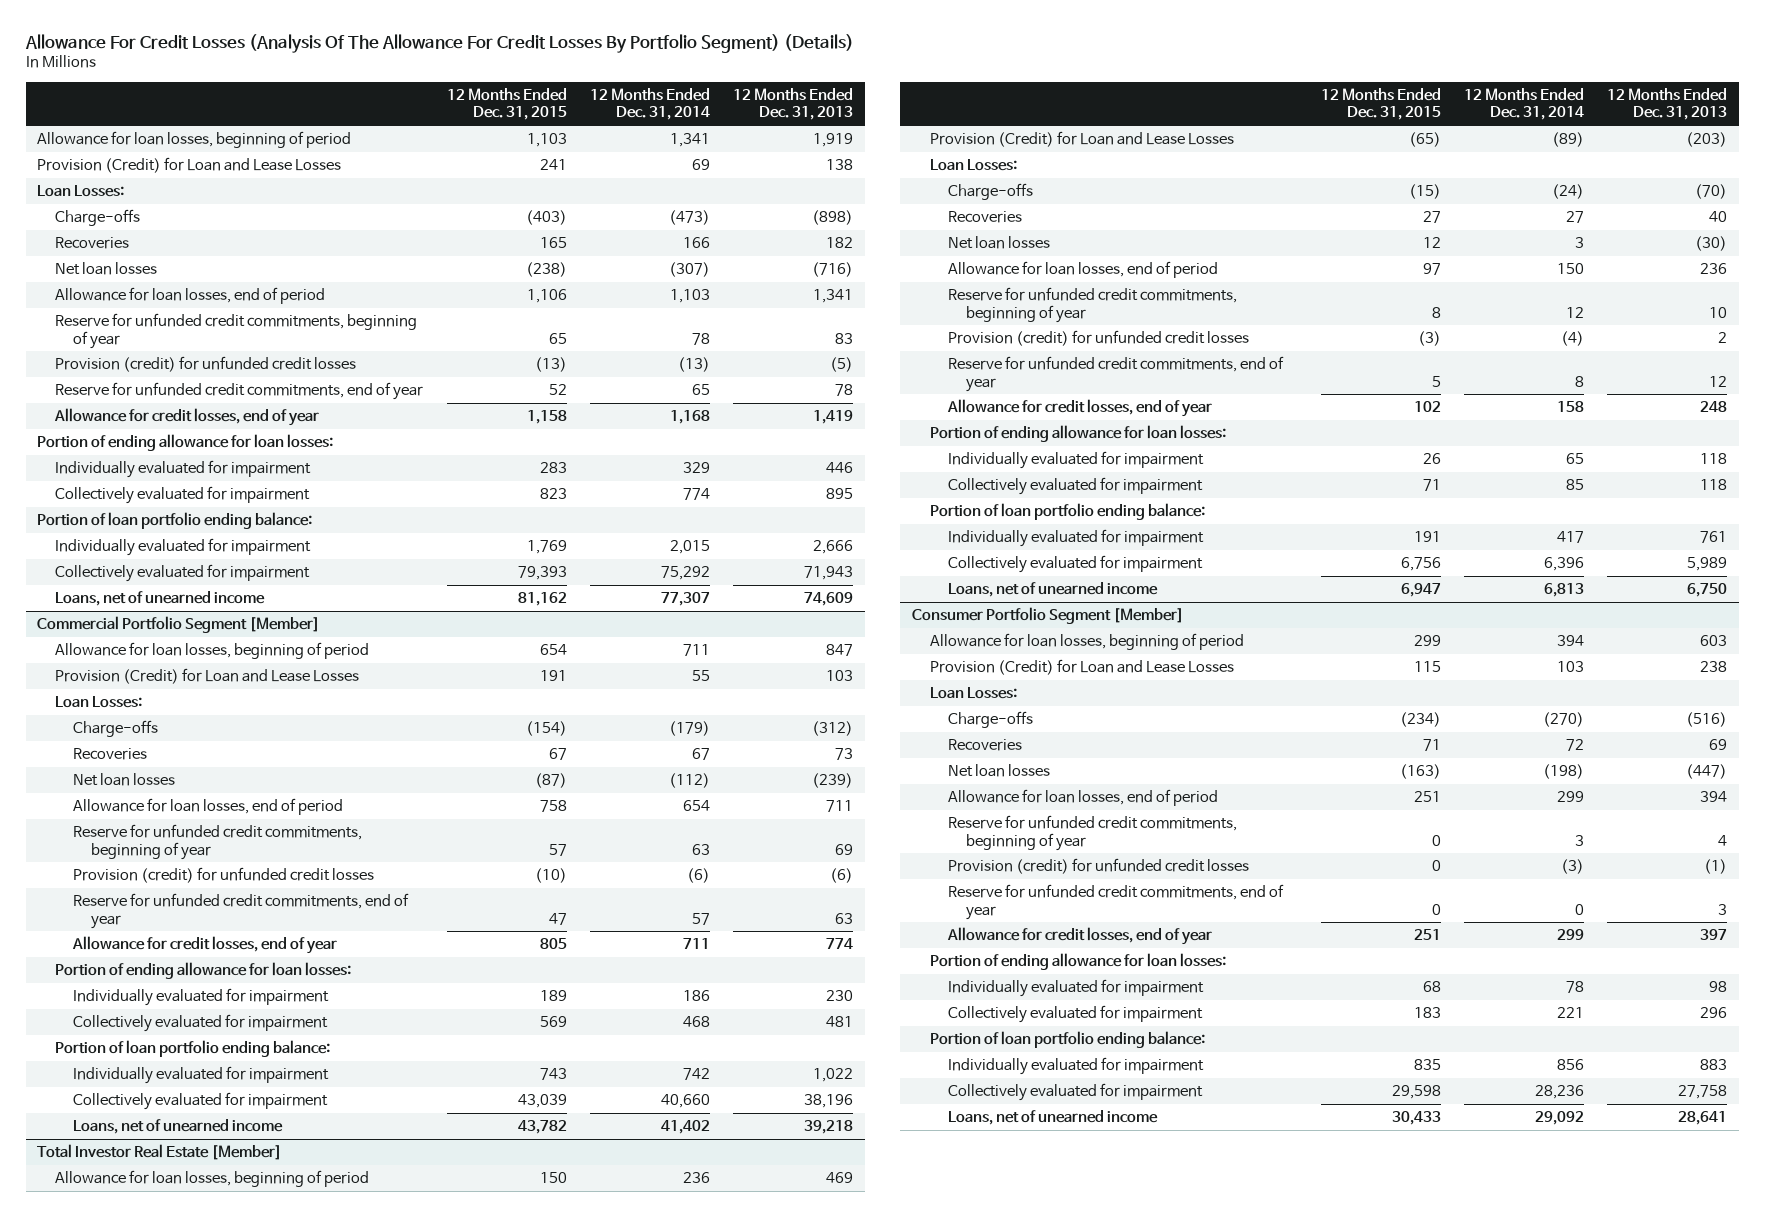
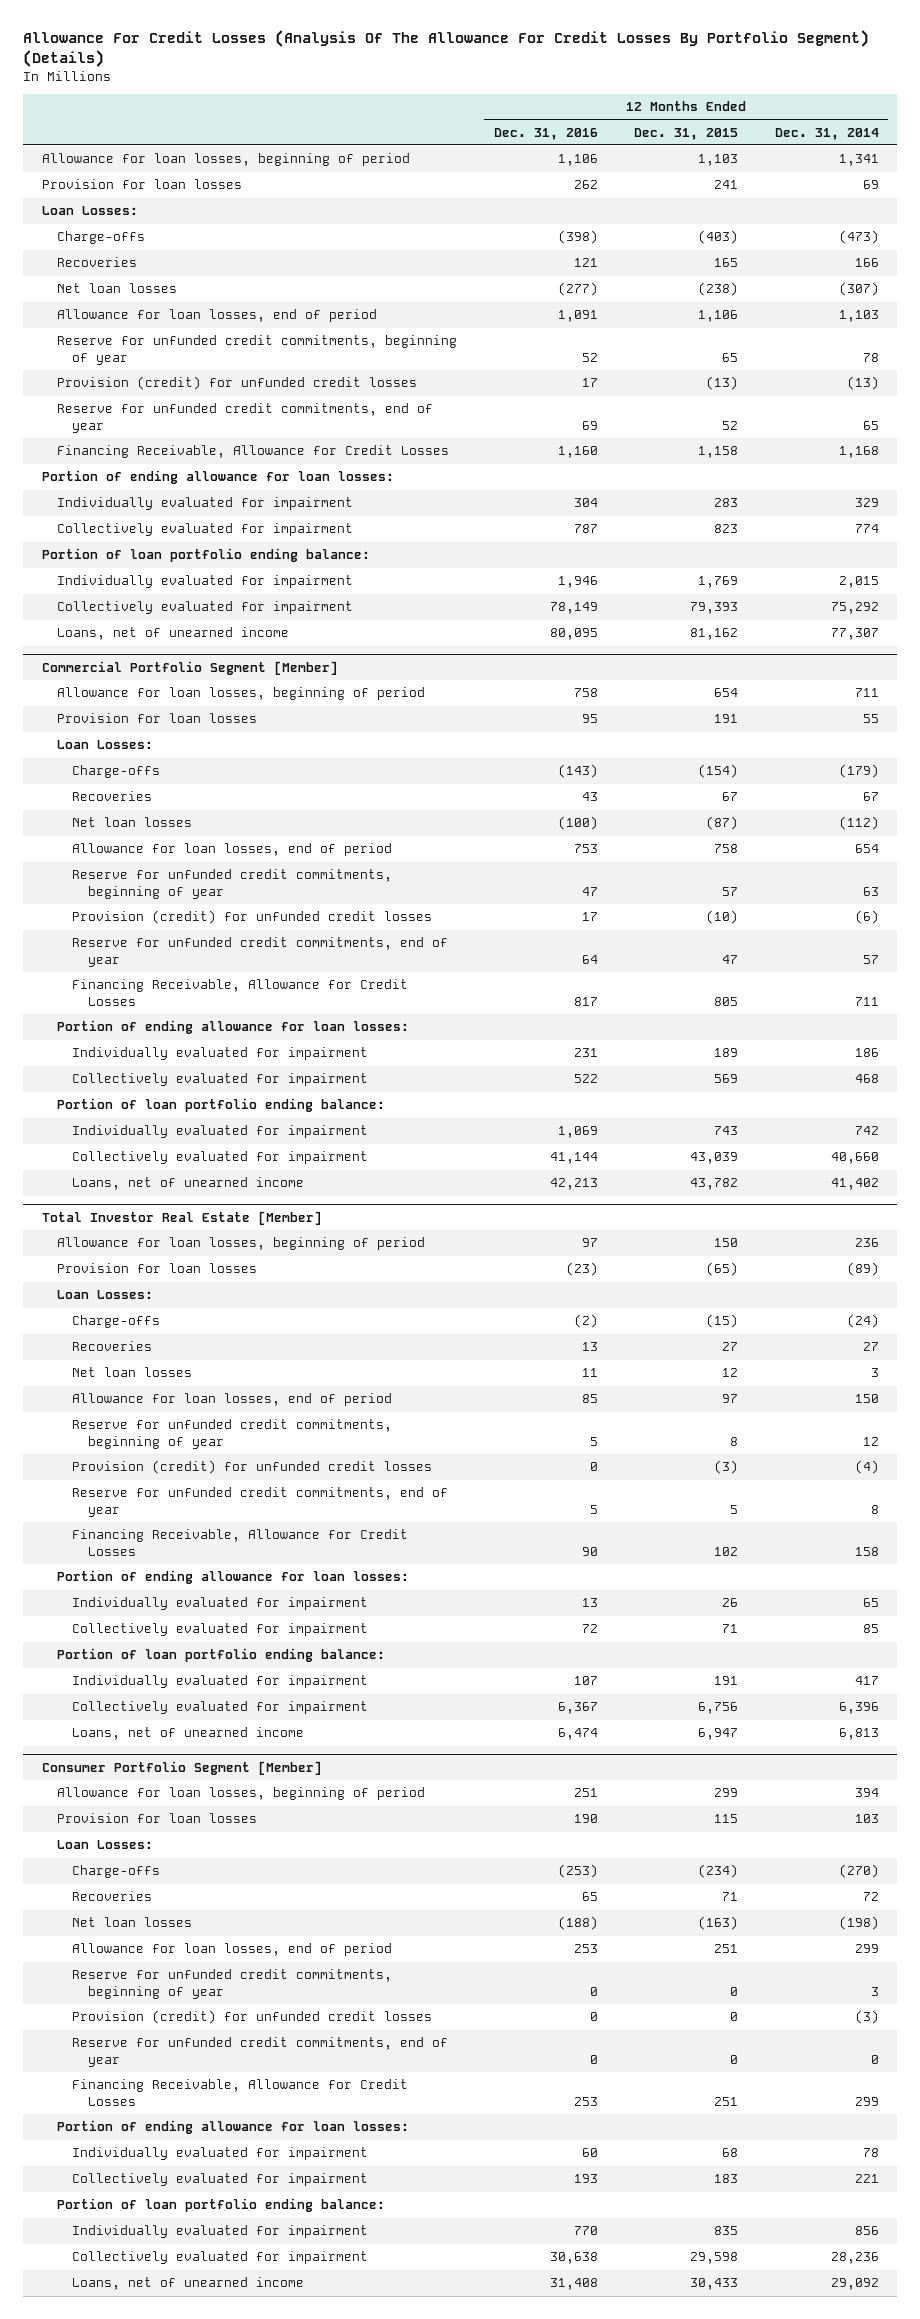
[732,87,853,121] 12 Months Ended Dec. 31, 2013 -> none
none -> [493,127,598,140] Dec. 31, 2016
[37,156,342,173] Provision (Credit) for Loan and Lease Losses -> [41,179,242,190] Provision for loan losses
[54,407,320,426] Allowance for credit losses, end of year -> [56,445,449,459] Financing Receivable, Allowance for Credit Losses
[55,667,360,684] Provision (Credit) for Loan and Lease Losses -> [56,713,257,724] Provision for loan losses
[72,935,338,954] Allowance for credit losses, end of year -> [72,979,409,1007] Financing Receivable, Allowance for Credit Losses
[929,130,1234,147] Provision (Credit) for Loan and Lease Losses -> [56,1263,257,1274] Provision for loan losses
[946,398,1212,417] Allowance for credit losses, end of year -> [72,1529,409,1557] Financing Receivable, Allowance for Credit Losses
[929,658,1234,675] Provision (Credit) for Loan and Lease Losses -> [56,1813,257,1824] Provision for loan losses
[946,926,1212,945] Allowance for credit losses, end of year -> [72,2079,409,2107] Financing Receivable, Allowance for Credit Losses

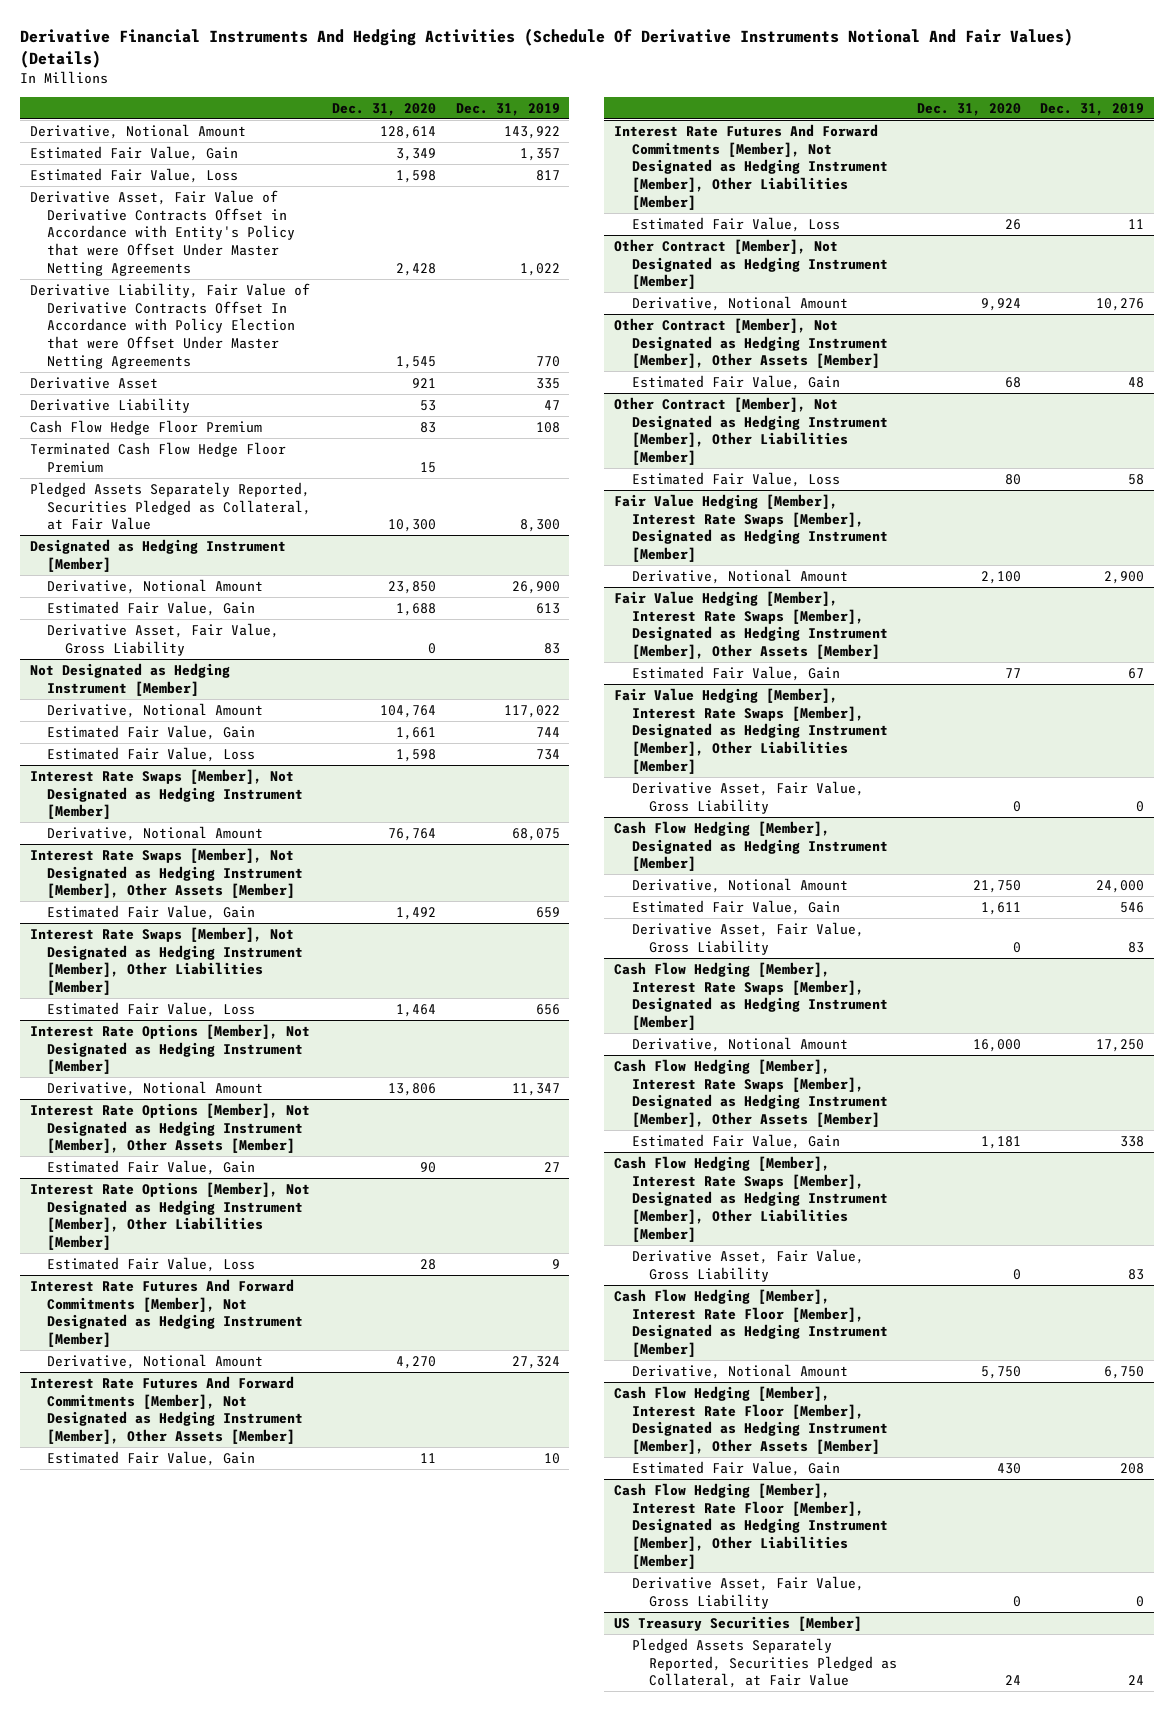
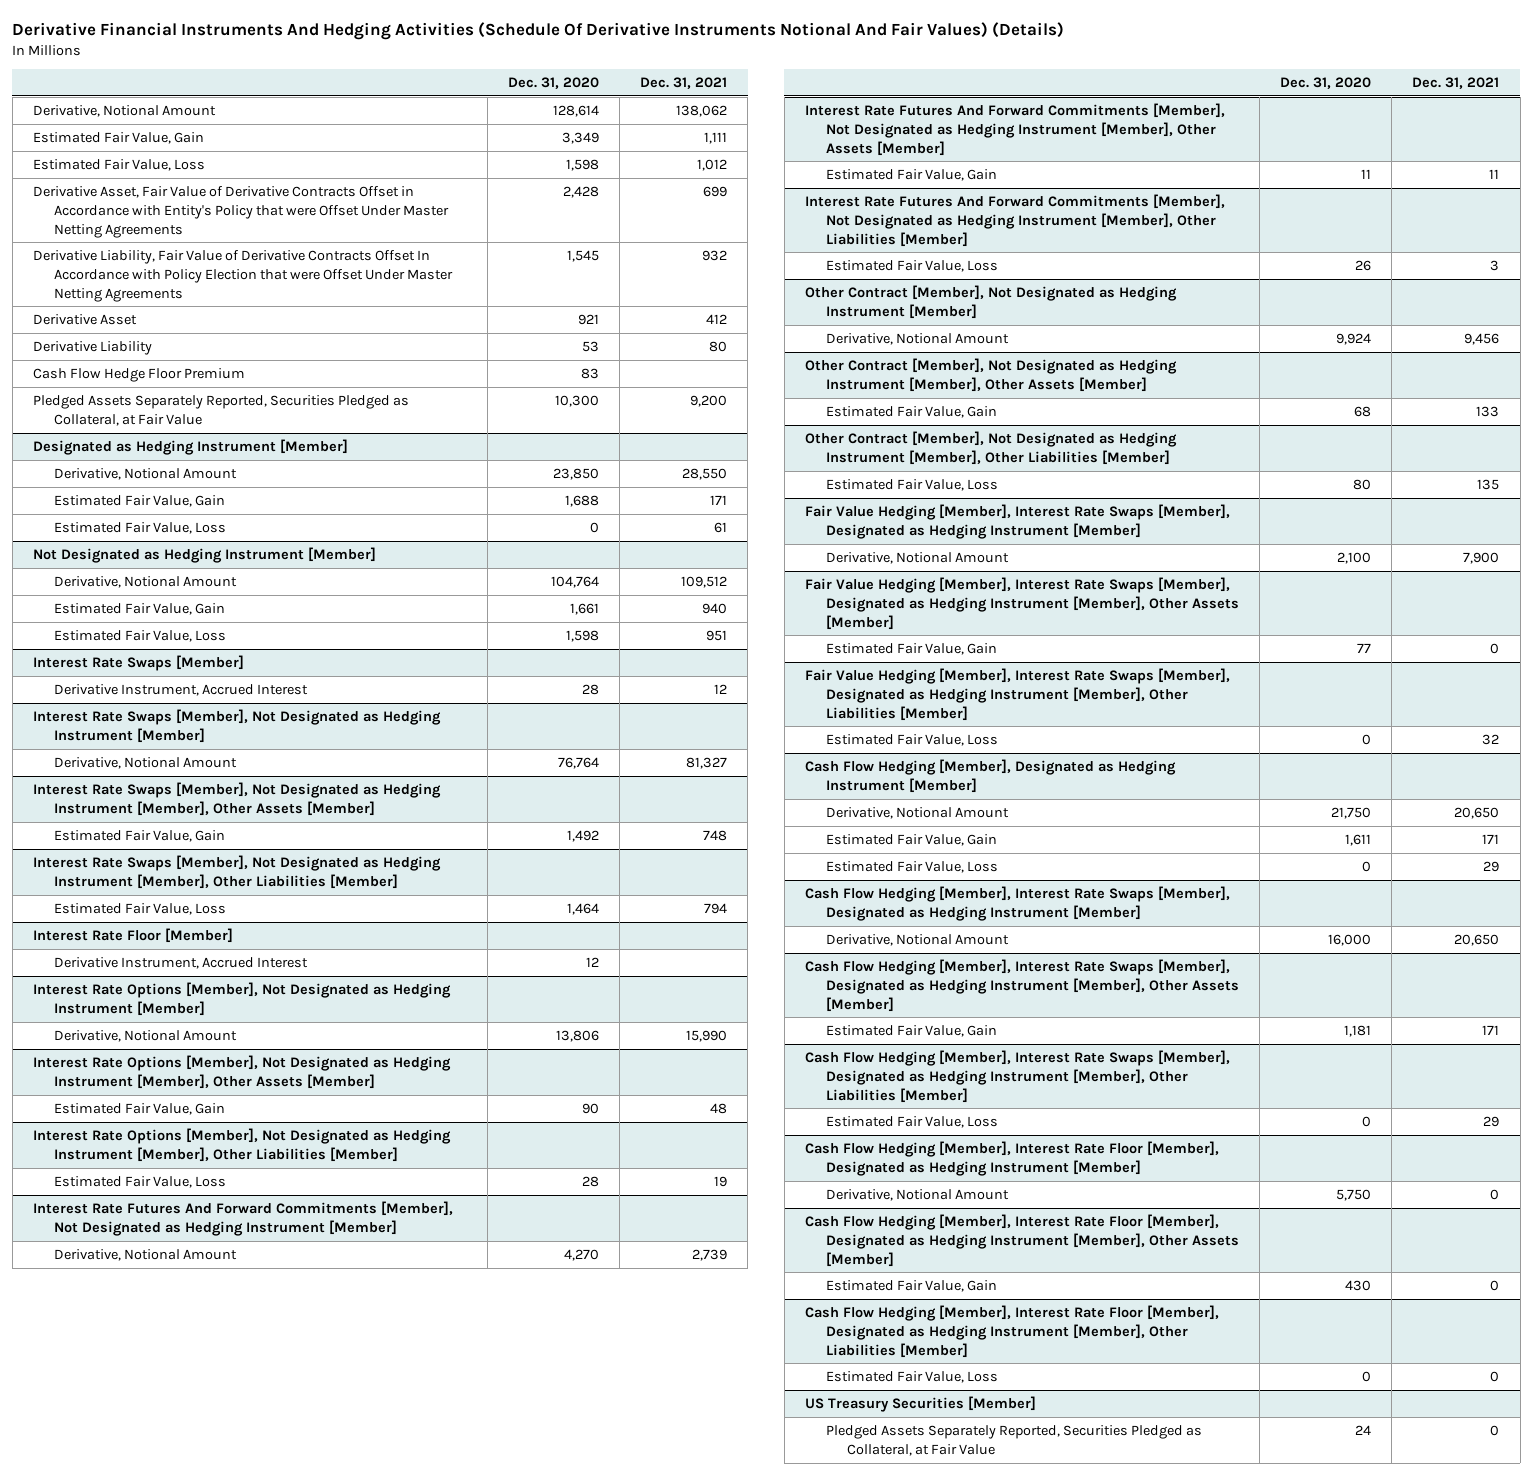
[455,102,560,116] Dec. 31, 2019 -> none
none -> [640,77,728,90] Dec. 31, 2021
[29,441,286,473] Terminated Cash Flow Hedge Floor Premium -> none
[47,622,280,656] Derivative Asset, Fair Value, Gross Liability -> none
none -> [53,521,226,534] Estimated Fair Value, Loss
none -> [32,654,244,671] Interest Rate Swaps [Member]
none -> [53,683,308,696] Derivative Instrument, Accrued Interest
none -> [32,927,233,943] Interest Rate Floor [Member]
none -> [53,956,308,969] Derivative Instrument, Accrued Interest
[631,780,864,814] Derivative Asset, Fair Value, Gross Liability -> none
none -> [825,733,998,746] Estimated Fair Value, Loss
[631,921,864,955] Derivative Asset, Fair Value, Gross Liability -> none
none -> [825,860,998,873] Estimated Fair Value, Loss
[631,1248,864,1282] Derivative Asset, Fair Value, Gross Liability -> none
none -> [825,1115,998,1128] Estimated Fair Value, Loss
[631,1575,864,1609] Derivative Asset, Fair Value, Gross Liability -> none
none -> [825,1370,998,1383] Estimated Fair Value, Loss

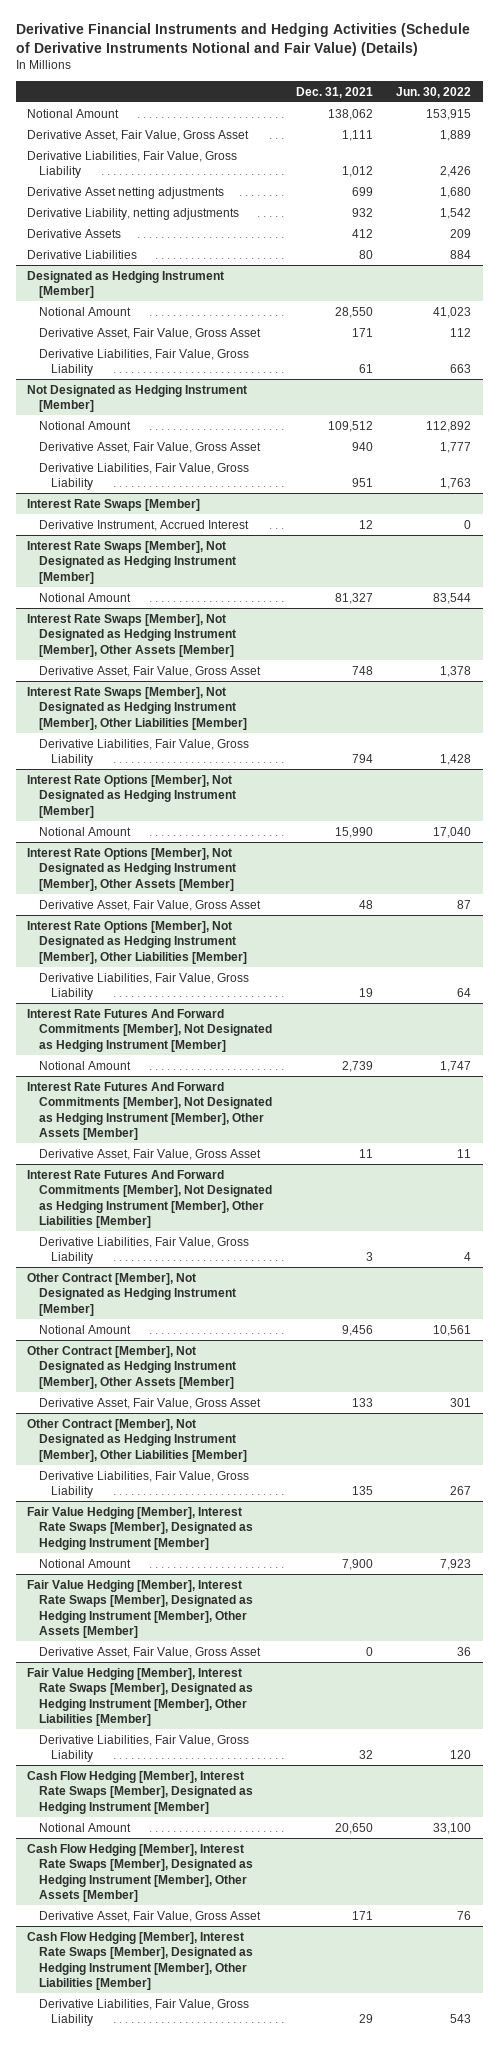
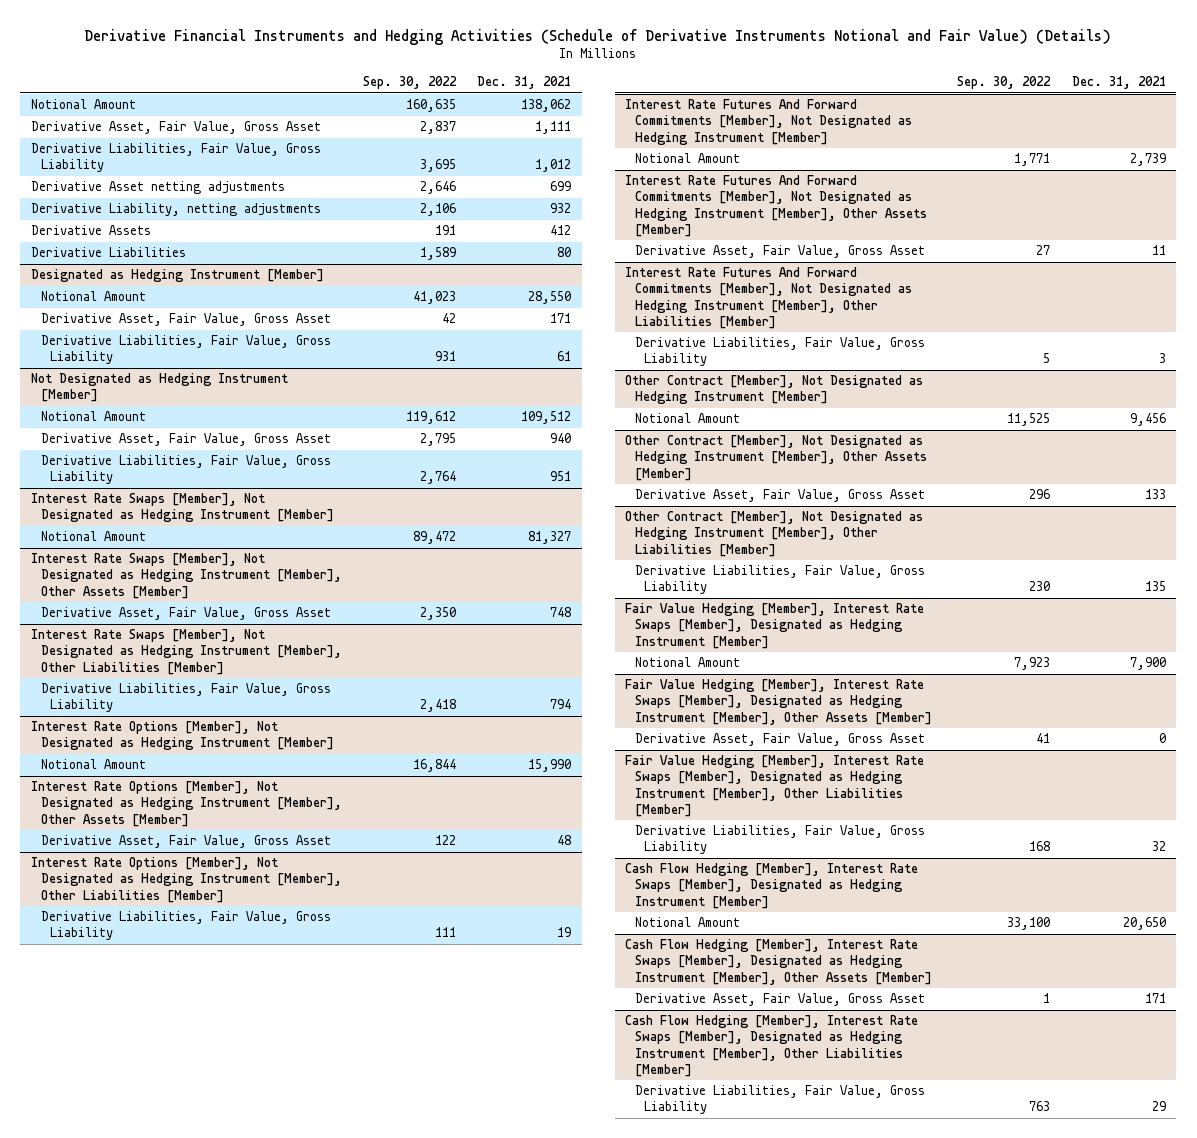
[396,86,472,98] Jun. 30, 2022 -> none
none -> [362,76,457,90] Sep. 30, 2022
[27,498,201,511] Interest Rate Swaps [Member] -> none
[39,519,250,531] Derivative Instrument, Accrued Interest -> none

